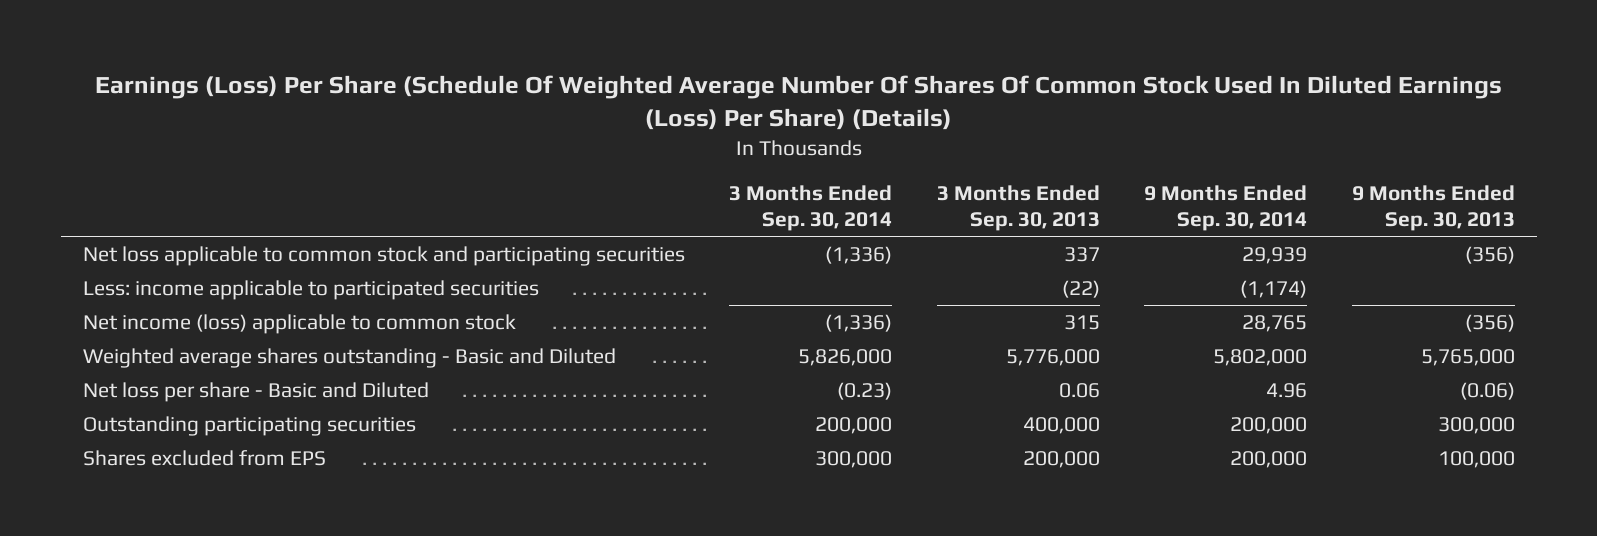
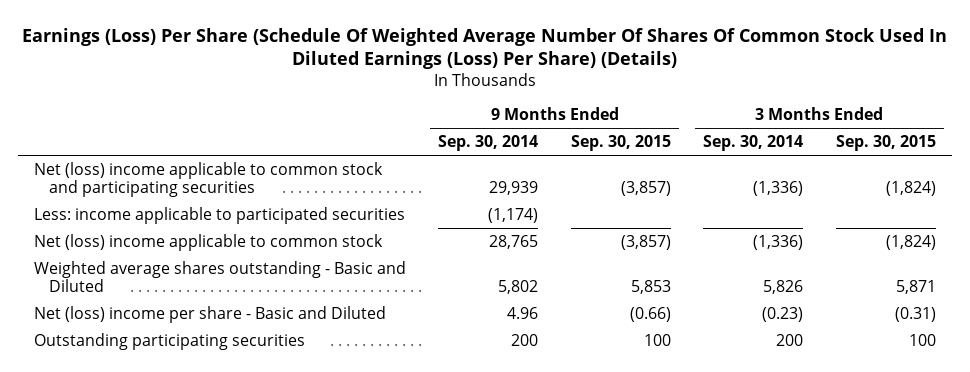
[936,184,1100,232] 3 Months Ended Sep. 30, 2013 -> none
[1351,184,1515,232] 9 Months Ended Sep. 30, 2013 -> none
none -> [570,135,671,152] Sep. 30, 2015
none -> [835,135,936,152] Sep. 30, 2015
[82,245,685,266] Net loss applicable to common stock and participating securities -> [33,161,383,198] Net (loss) income applicable to common stock and participating securities
[82,449,326,466] Shares excluded from EPS -> none
[82,313,516,334] Net income (loss) applicable to common stock -> [33,233,383,251] Net (loss) income applicable to common stock
[798,348,893,366] 5,826,000 -> [763,280,804,295] 5,826
[1213,348,1308,366] 5,802,000 -> [498,280,539,295] 5,802
[82,381,429,402] Net loss per share - Basic and Diluted -> [33,305,386,323] Net (loss) income per share - Basic and Diluted
[815,416,893,434] 200,000 -> [776,333,804,346] 200
[1230,416,1308,434] 200,000 -> [511,333,539,346] 200

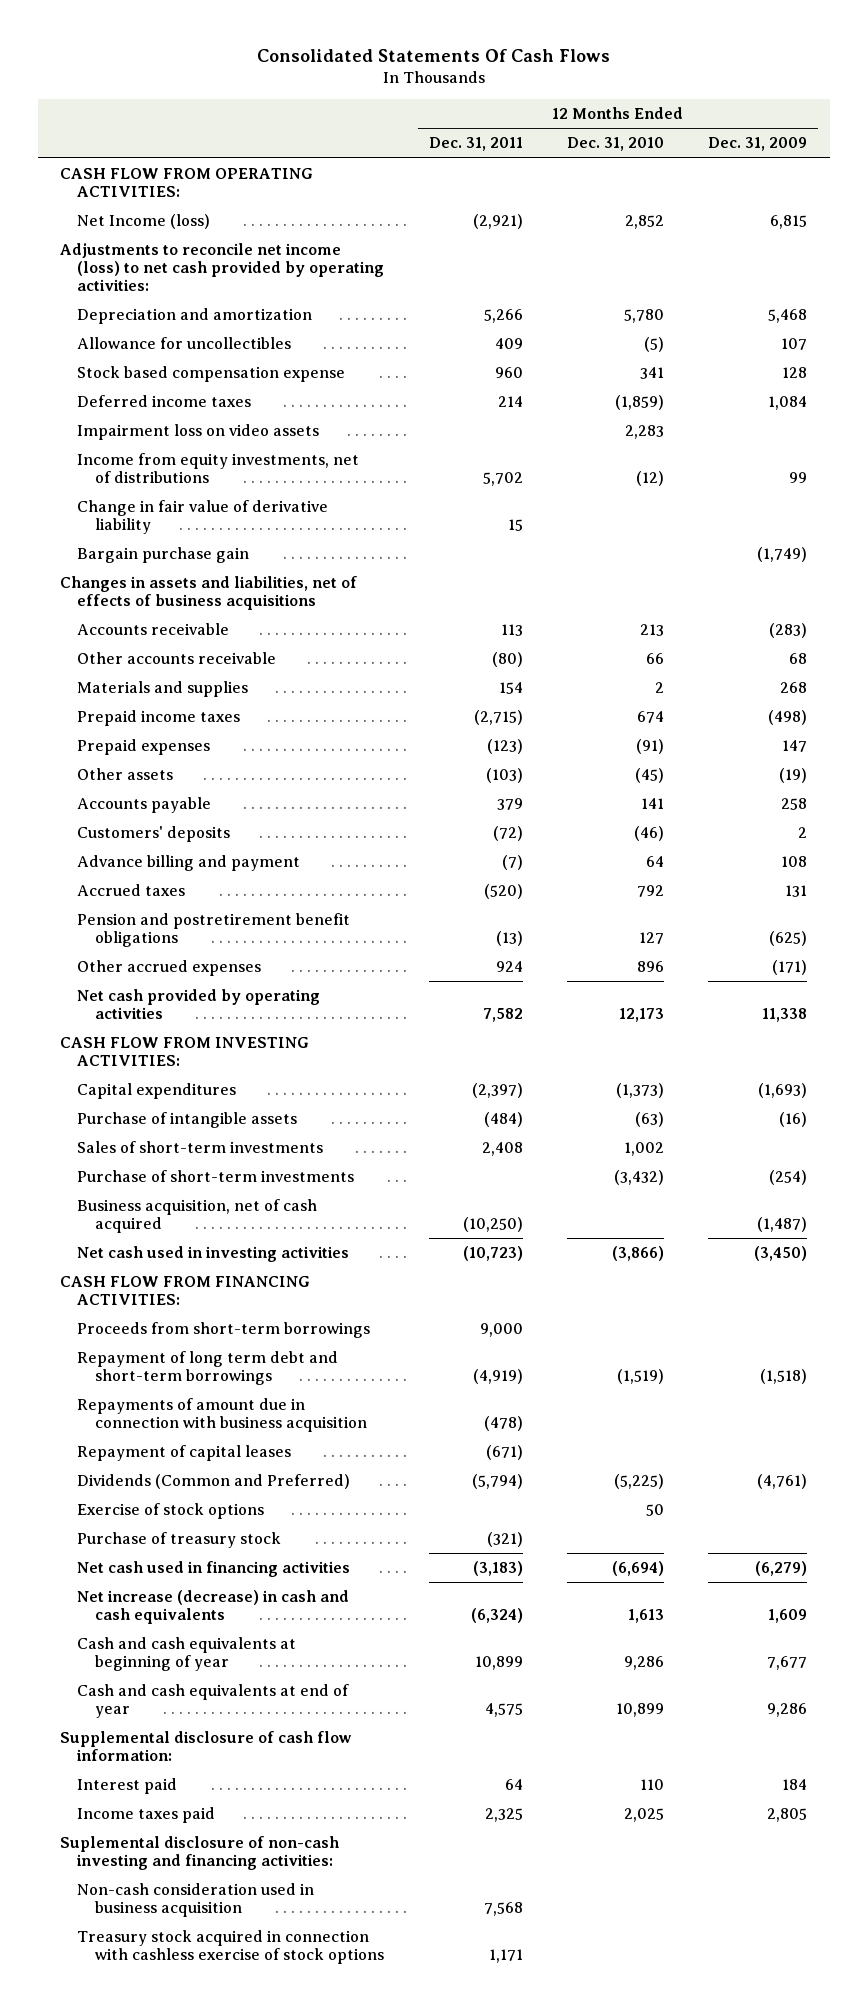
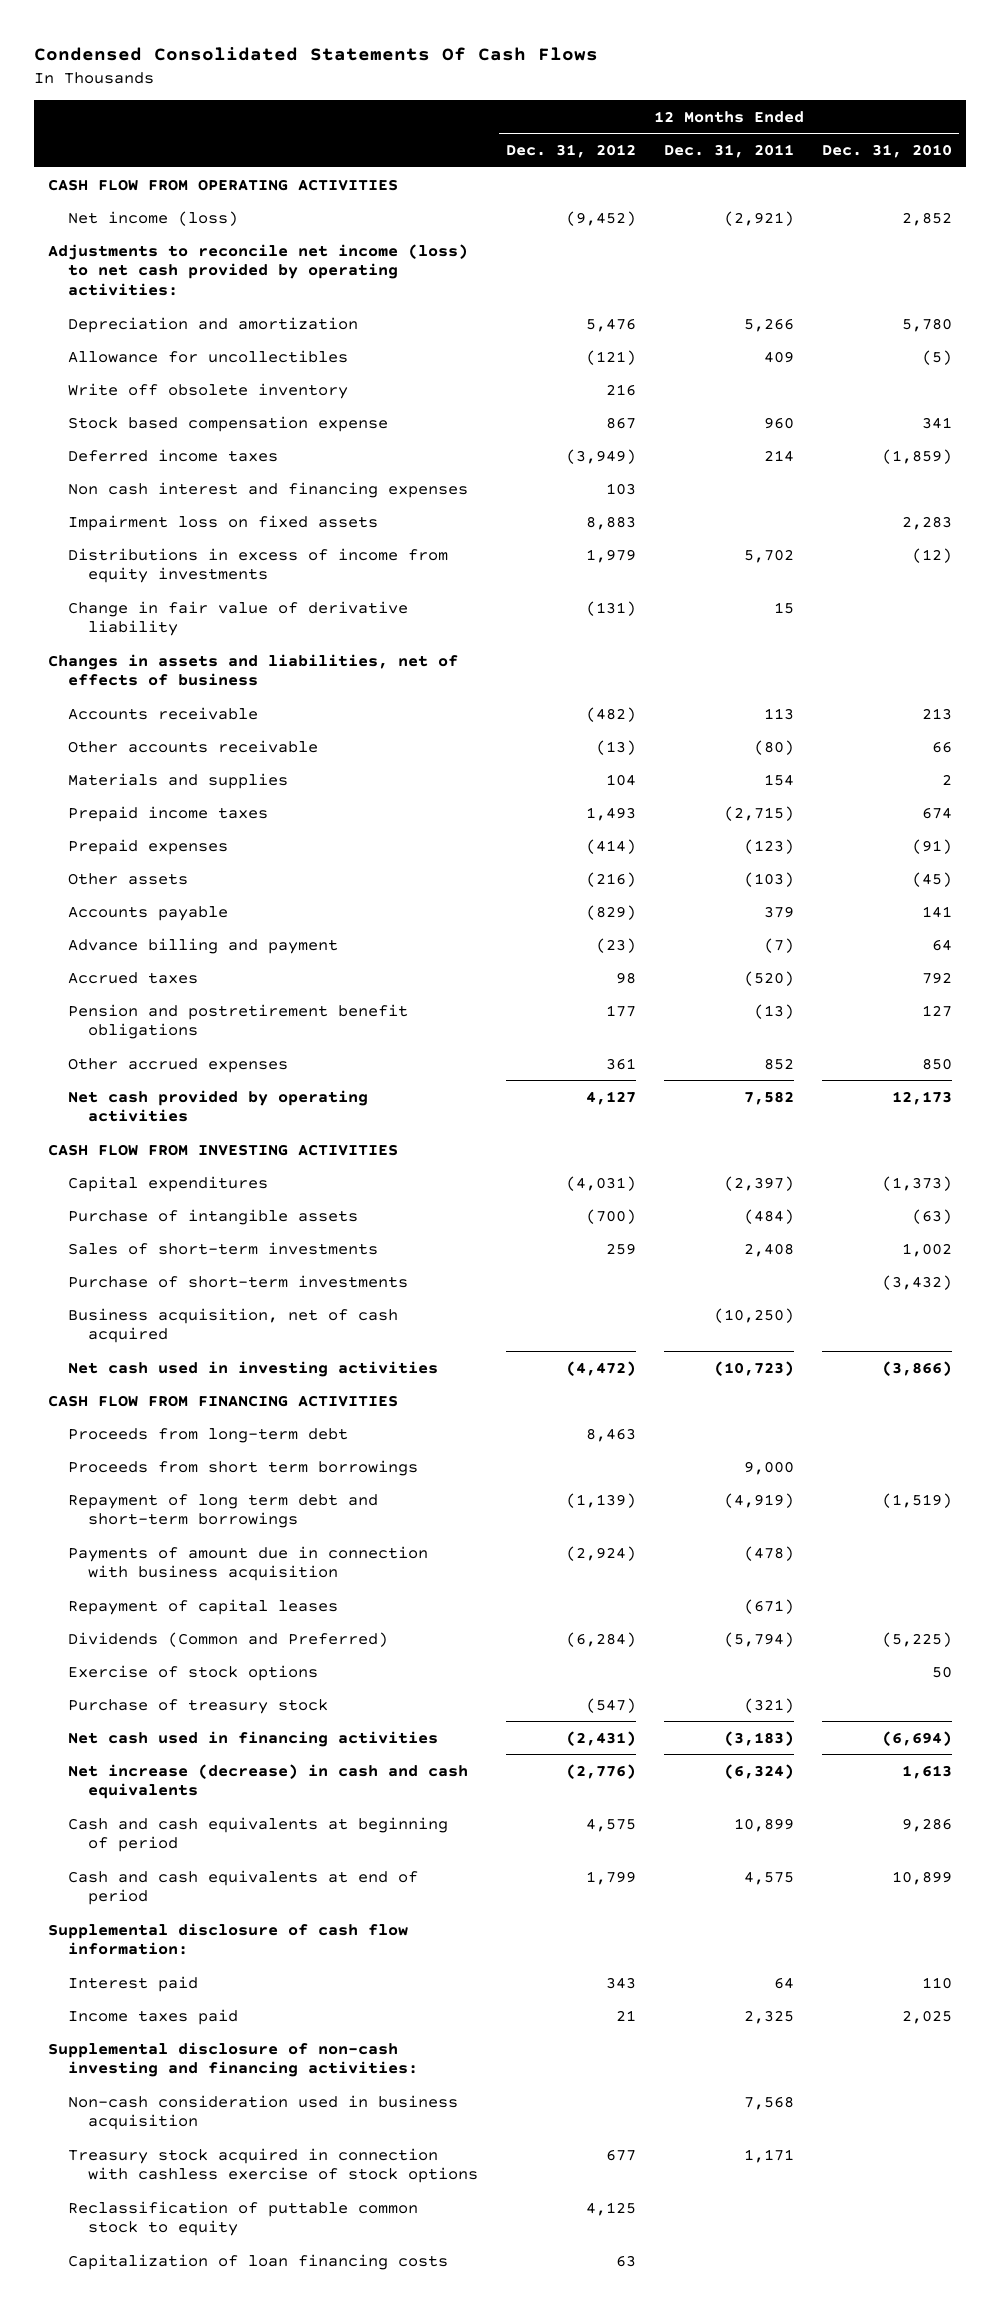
[256,49,610,63] Consolidated Statements Of Cash Flows -> [33,47,598,62] Condensed Consolidated Statements Of Cash Flows
[708,137,808,152] Dec. 31, 2009 -> none
none -> [505,144,636,159] Dec. 31, 2012
[59,168,313,198] CASH FLOW FROM OPERATING ACTIVITIES: -> [47,178,398,191] CASH FLOW FROM OPERATING ACTIVITIES
[77,214,211,230] Net Income (loss) -> [67,210,238,226] Net income (loss)
none -> [67,382,348,399] Write off obsolete inventory
none -> [67,481,468,498] Non cash interest and financing expenses
[77,424,320,441] Impairment loss on video assets -> [67,514,378,531] Impairment loss on fixed assets
[77,453,360,484] Income from equity investments, net of distributions -> [67,547,448,584] Distributions in excess of income from equity investments
[77,547,250,564] Bargain purchase gain -> none
[59,576,357,611] Changes in assets and liabilities, net of effects of business acquisitions -> [47,653,458,687] Changes in assets and liabilities, net of effects of business
[77,826,231,843] Customers' deposits -> none
[495,961,523,973] 924 -> [763,1057,794,1070] 852
[637,961,665,973] 896 -> [921,1057,952,1070] 850
[59,1037,309,1067] CASH FLOW FROM INVESTING ACTIVITIES: -> [47,1143,398,1156] CASH FLOW FROM INVESTING ACTIVITIES
[59,1276,310,1306] CASH FLOW FROM FINANCING ACTIVITIES: -> [47,1394,398,1407] CASH FLOW FROM FINANCING ACTIVITIES
none -> [67,1427,348,1443] Proceeds from long-term debt
[77,1322,371,1339] Proceeds from short-term borrowings -> [67,1459,418,1476] Proceeds from short term borrowings
[77,1398,368,1433] Repayments of amount due in connection with business acquisition -> [67,1545,428,1582] Payments of amount due in connection with business acquisition
[77,1637,297,1672] Cash and cash equivalents at beginning of year -> [67,1816,448,1853] Cash and cash equivalents at beginning of period
[77,1684,350,1719] Cash and cash equivalents at end of year -> [67,1869,418,1906] Cash and cash equivalents at end of period
[59,1836,339,1871] Suplemental disclosure of non-cash investing and financing activities: -> [47,2041,418,2078] Supplemental disclosure of non-cash investing and financing activities:
none -> [67,2200,418,2237] Reclassification of puttable common stock to equity
none -> [67,2253,448,2270] Capitalization of loan financing costs

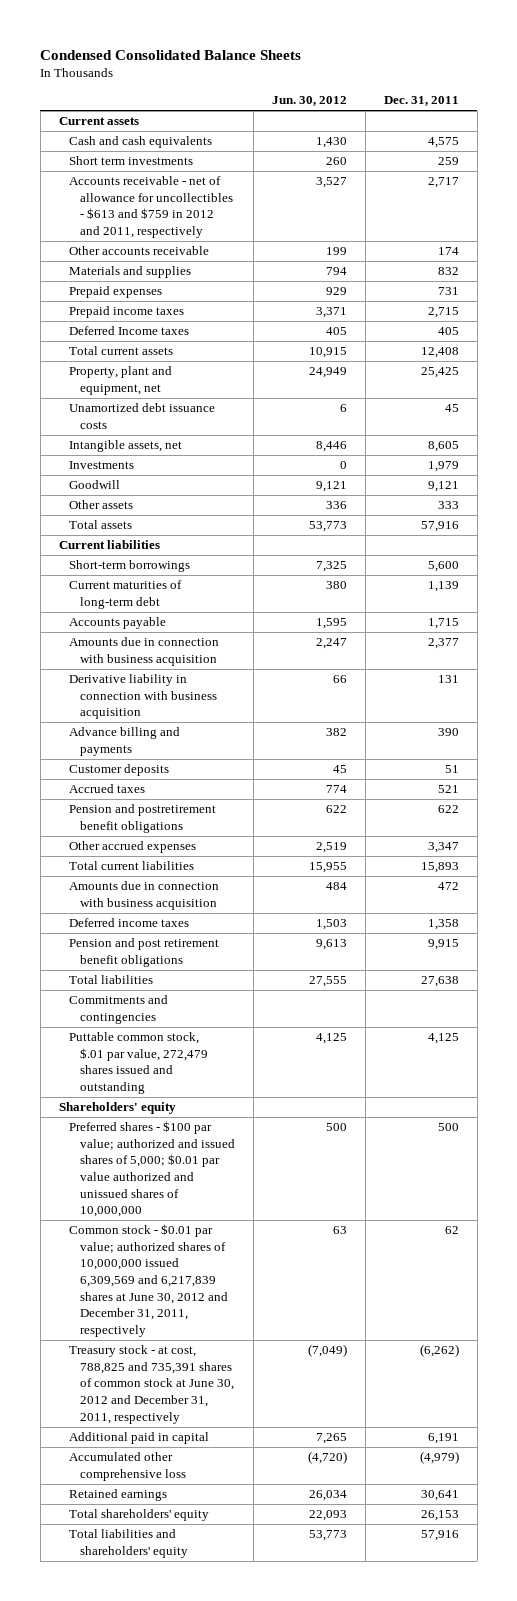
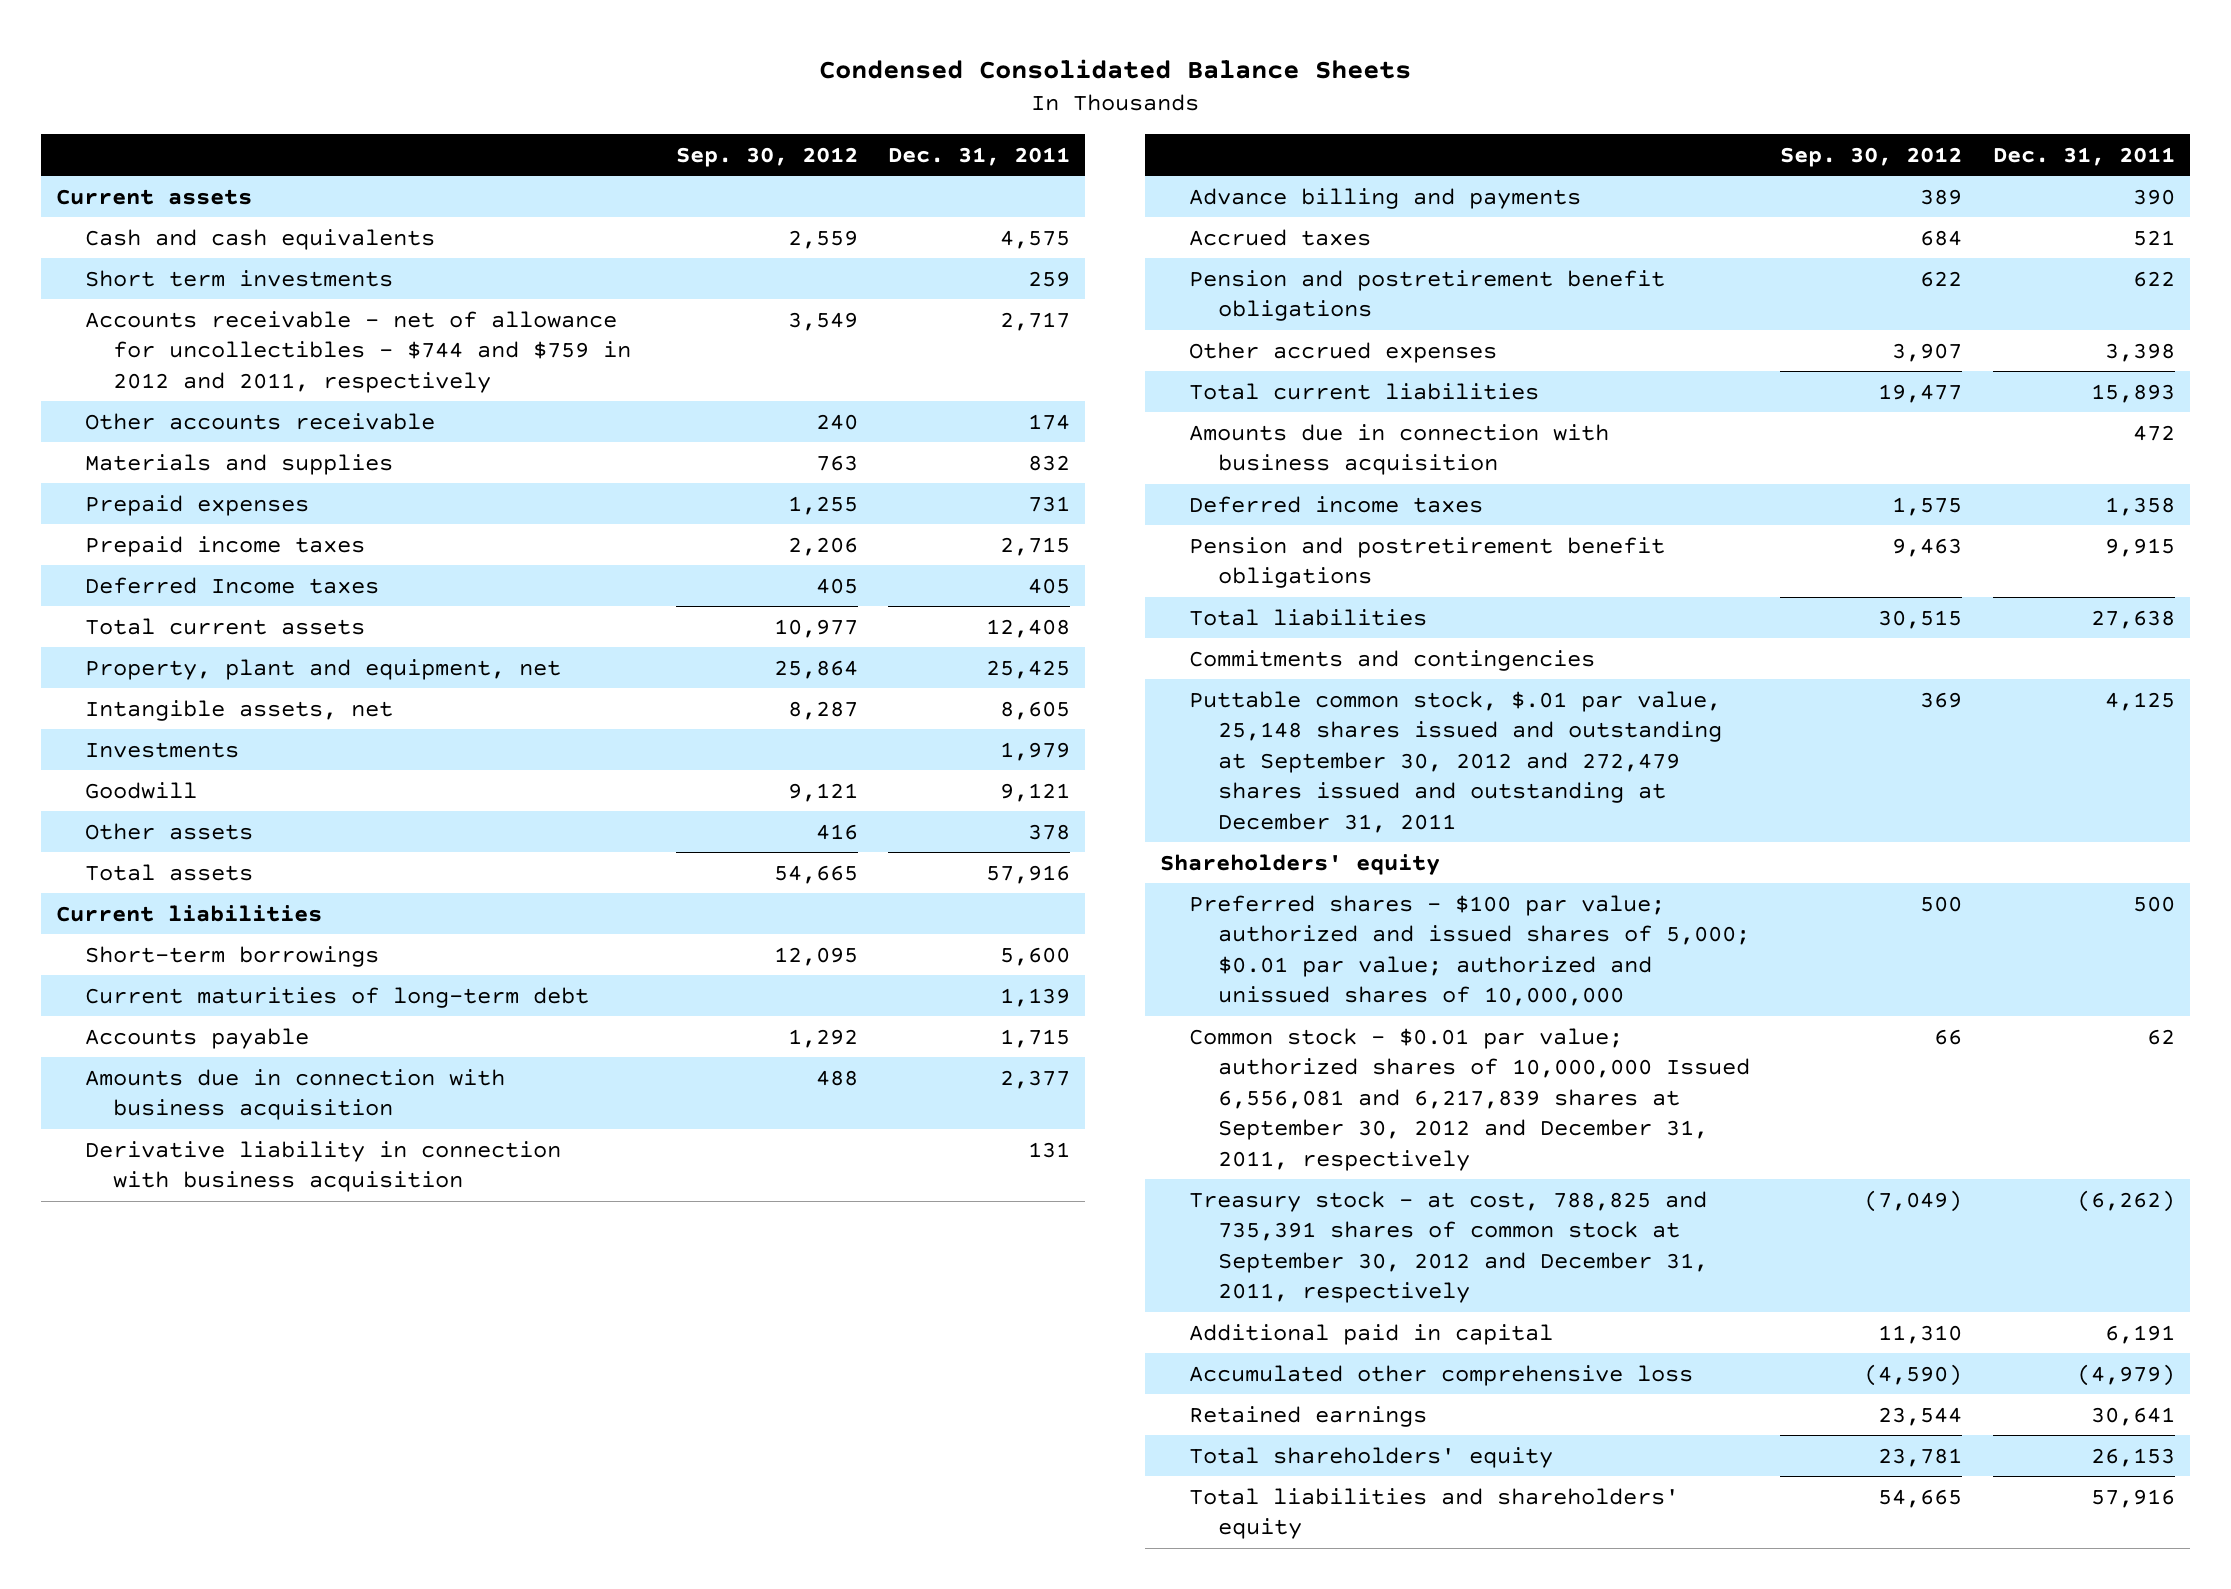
[271,96,347,107] Jun. 30, 2012 -> none
none -> [675,146,858,167] Sep. 30, 2012
[69,176,233,239] Accounts receivable - net of allowance for uncollectibles - $613 and $759 in 2012 and 2011, respectively -> [84,310,632,393] Accounts receivable - net of allowance for uncollectibles - $744 and $759 in 2012 and 2011, respectively
[69,403,216,429] Unamortized debt issuance costs -> none
[437,501,459,510] 333 -> [1028,823,1071,840] 378
[69,764,170,777] Customer deposits -> none
[427,842,459,854] 3,347 -> [2104,342,2175,362] 3,398
[69,938,220,967] Pension and post retirement benefit obligations -> [1189,536,1666,589] Pension and postretirement benefit obligations
[69,1032,208,1095] Puttable common stock, $.01 par value, 272,479 shares issued and outstanding -> [1189,690,1722,833] Puttable common stock, $.01 par value, 25,148 shares issued and outstanding at September 30, 2012 and 272,479 shares issued and outstanding at December 31, 2011
[69,1121,235,1218] Preferred shares - $100 par value; authorized and issued shares of 5,000; $0.01 par value authorized and unissued shares of 10,000,000 -> [1189,894,1750,1007] Preferred shares - $100 par value; authorized and issued shares of 5,000; $0.01 par value; authorized and unissued shares of 10,000,000
[69,1224,228,1337] Common stock - $0.01 par value; authorized shares of 10,000,000 issued 6,309,569 and 6,217,839 shares at June 30, 2012 and December 31, 2011, respectively -> [1189,1027,1750,1171] Common stock - $0.01 par value; authorized shares of 10,000,000 Issued 6,556,081 and 6,217,839 shares at September 30, 2012 and December 31, 2011, respectively
[69,1345,234,1424] Treasury stock - at cost, 788,825 and 735,391 shares of common stock at June 30, 2012 and December 31, 2011, respectively -> [1189,1190,1708,1304] Treasury stock - at cost, 788,825 and 735,391 shares of common stock at September 30, 2012 and December 31, 2011, respectively

